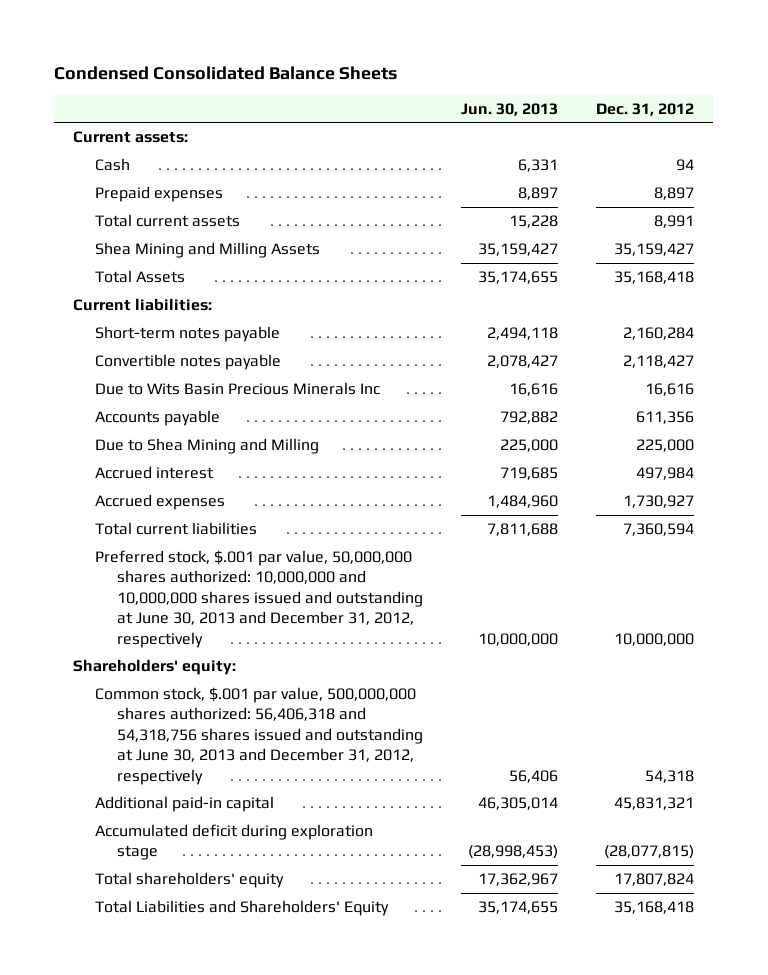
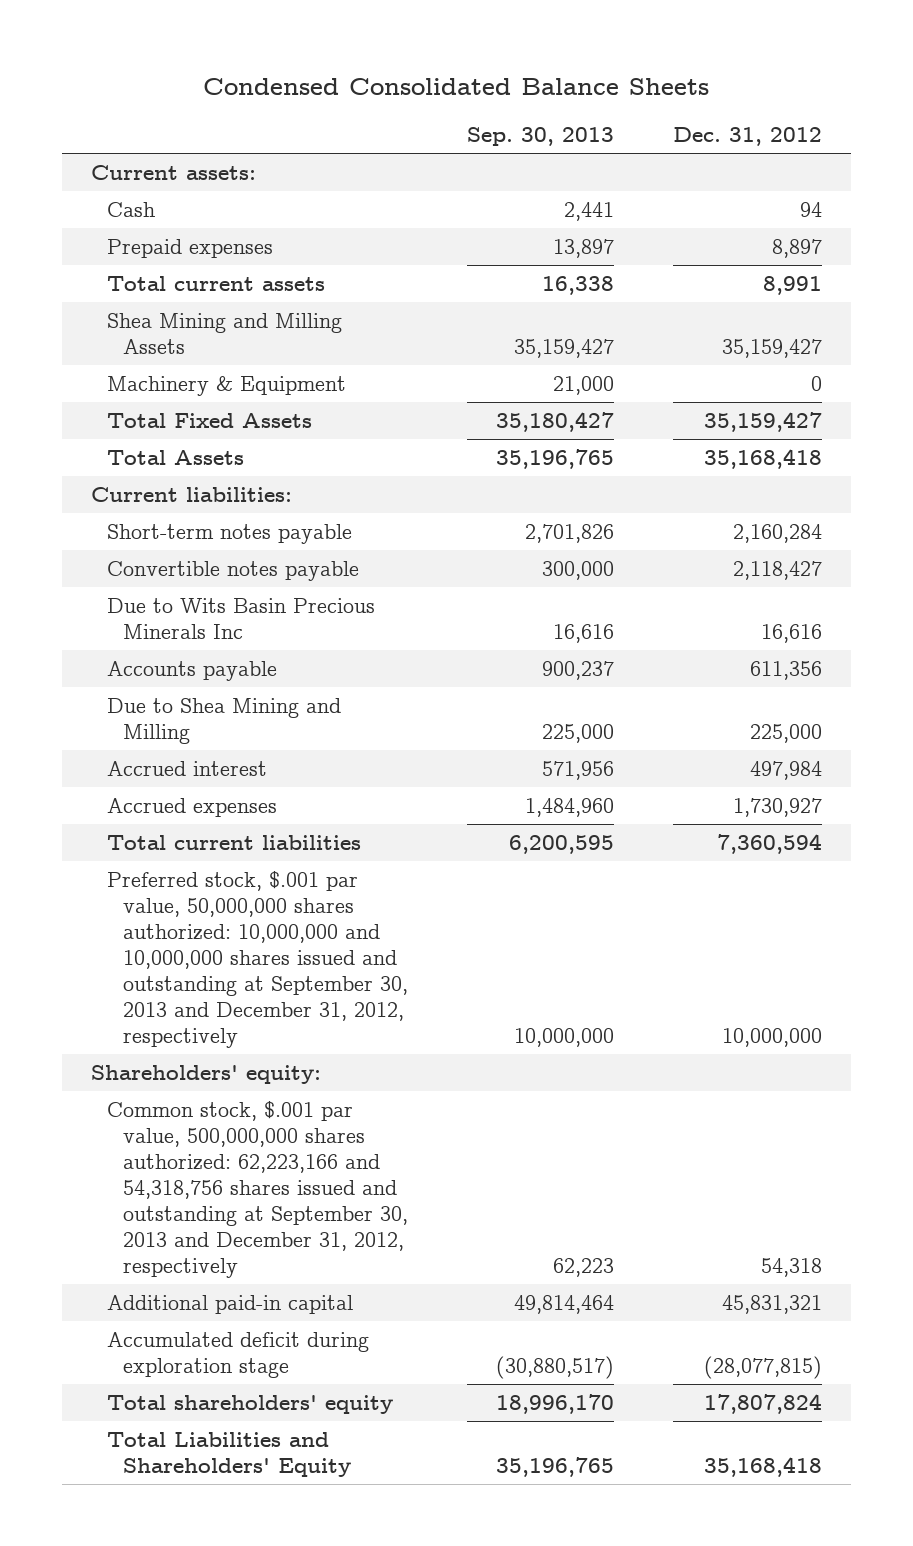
[461,102,559,116] Jun. 30, 2013 -> none
none -> [466,127,614,147] Sep. 30, 2013
none -> [107,375,347,396] Machinery & Equipment
none -> [107,412,313,428] Total Fixed Assets
[95,549,424,648] Preferred stock, $.001 par value, 50,000,000 shares authorized: 10,000,000 and 10,000,000 shares issued and outstanding at June 30, 2013 and December 31, 2012, respectively -> [107,870,409,1048] Preferred stock, $.001 par value, 50,000,000 shares authorized: 10,000,000 and 10,000,000 shares issued and outstanding at September 30, 2013 and December 31, 2012, respectively
[95,686,424,785] Common stock, $.001 par value, 500,000,000 shares authorized: 56,406,318 and 54,318,756 shares issued and outstanding at June 30, 2013 and December 31, 2012, respectively -> [107,1100,409,1278] Common stock, $.001 par value, 500,000,000 shares authorized: 62,223,166 and 54,318,756 shares issued and outstanding at September 30, 2013 and December 31, 2012, respectively

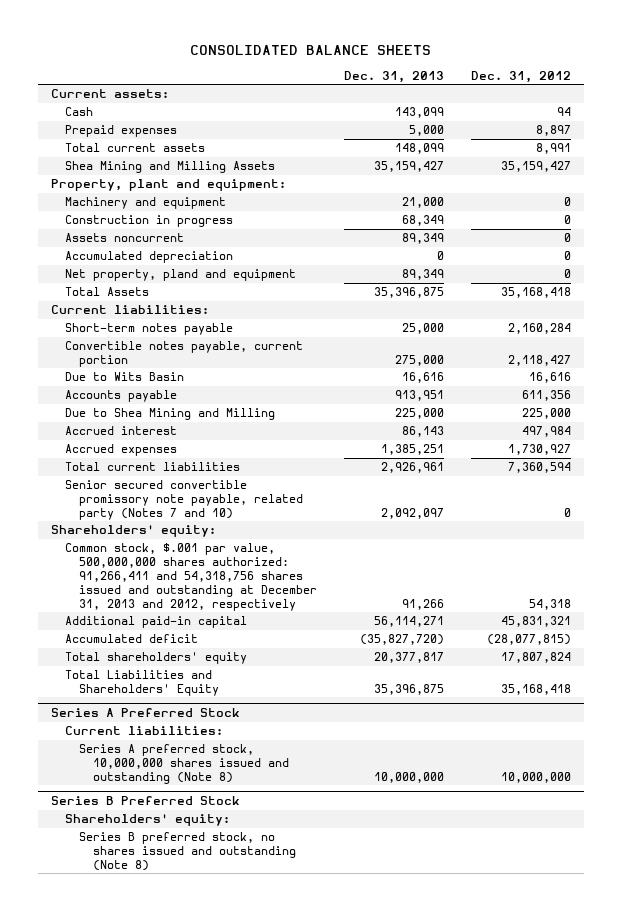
[203,78,710,96] Condensed Consolidated Balance Sheets -> [190,45,432,56] CONSOLIDATED BALANCE SHEETS
[466,127,614,147] Sep. 30, 2013 -> none
none -> [343,70,444,83] Dec. 31, 2013
none -> [51,179,287,192] Property, plant and equipment:
[107,375,347,396] Machinery & Equipment -> [65,197,227,210] Machinery and equipment
none -> [65,215,234,228] Construction in progress
[107,412,313,428] Total Fixed Assets -> [65,233,185,243] Assets noncurrent
[703,411,822,432] 35,159,427 -> [563,233,571,243] 0
none -> [65,251,234,264] Accumulated depreciation
none -> [65,269,297,282] Net property, pland and equipment
[107,560,360,581] Convertible notes payable -> [65,341,304,367] Convertible notes payable, current portion
[107,597,376,639] Due to Wits Basin Precious Minerals Inc -> [65,372,185,382] Due to Wits Basin
[107,870,409,1048] Preferred stock, $.001 par value, 50,000,000 shares authorized: 10,000,000 and 10,000,000 shares issued and outstanding at September 30, 2013 and December 31, 2012, respectively -> none
none -> [65,480,303,520] Senior secured convertible promissory note payable, related party (Notes 7 and 10)
[107,1100,409,1278] Common stock, $.001 par value, 500,000,000 shares authorized: 62,223,166 and 54,318,756 shares issued and outstanding at September 30, 2013 and December 31, 2012, respectively -> [65,543,317,611] Common stock, $.001 par value, 500,000,000 shares authorized: 91,266,411 and 54,318,756 shares issued and outstanding at December 31, 2013 and 2012, respectively
[107,1331,370,1378] Accumulated deficit during exploration stage -> [65,634,199,644] Accumulated deficit
none -> [51,708,241,718] Series A Preferred Stock
none -> [65,726,224,736] Current liabilities:
none -> [78,744,289,784] Series A preferred stock, 10,000,000 shares issued and outstanding (Note 8)
none -> [51,796,241,806] Series B Preferred Stock
none -> [65,814,231,827] Shareholders' equity:
none -> [78,832,296,871] Series B preferred stock, no shares issued and outstanding (Note 8)

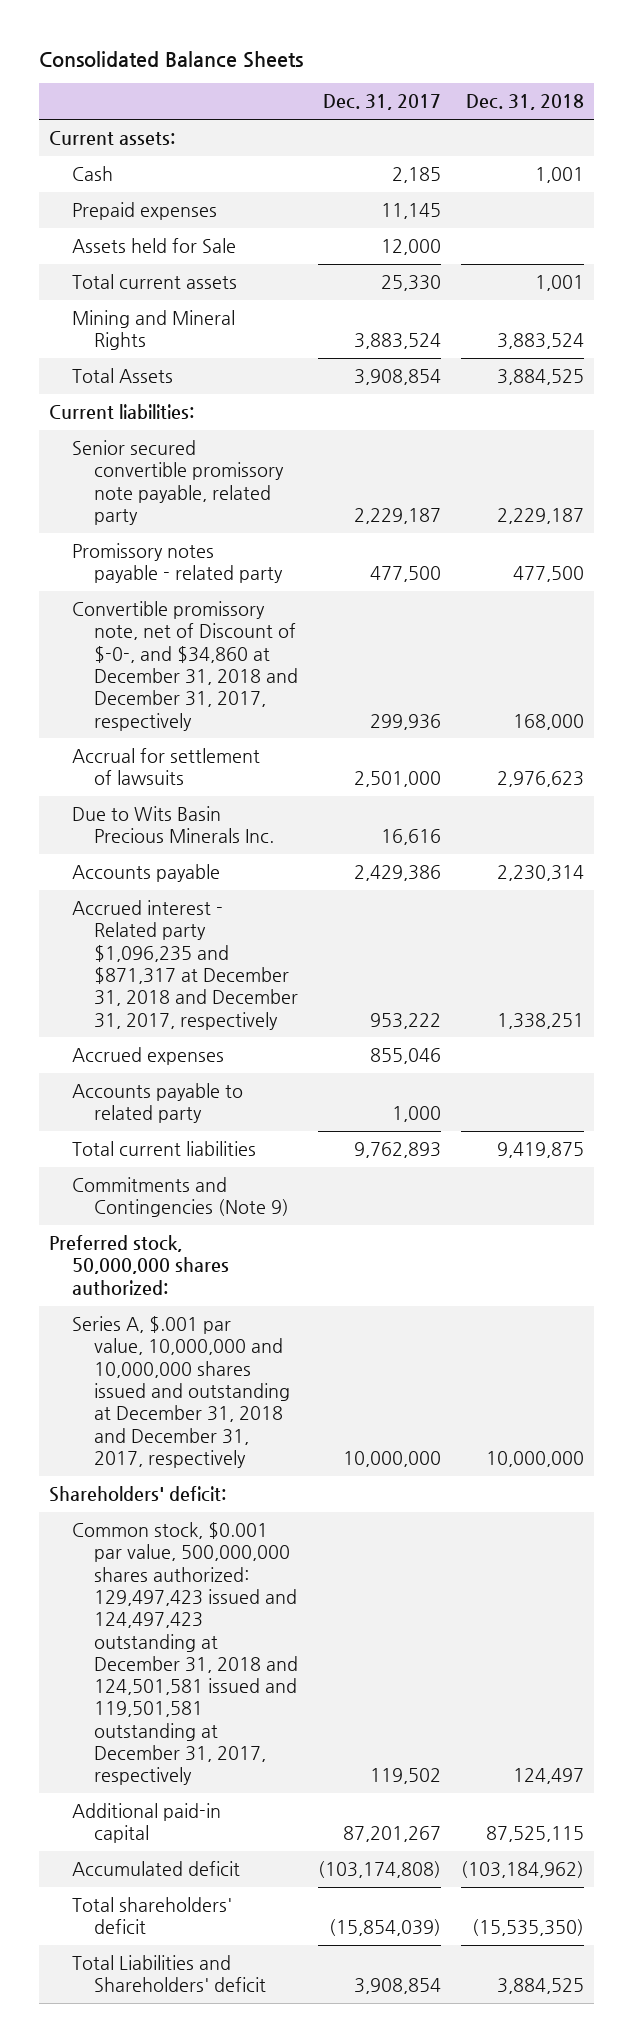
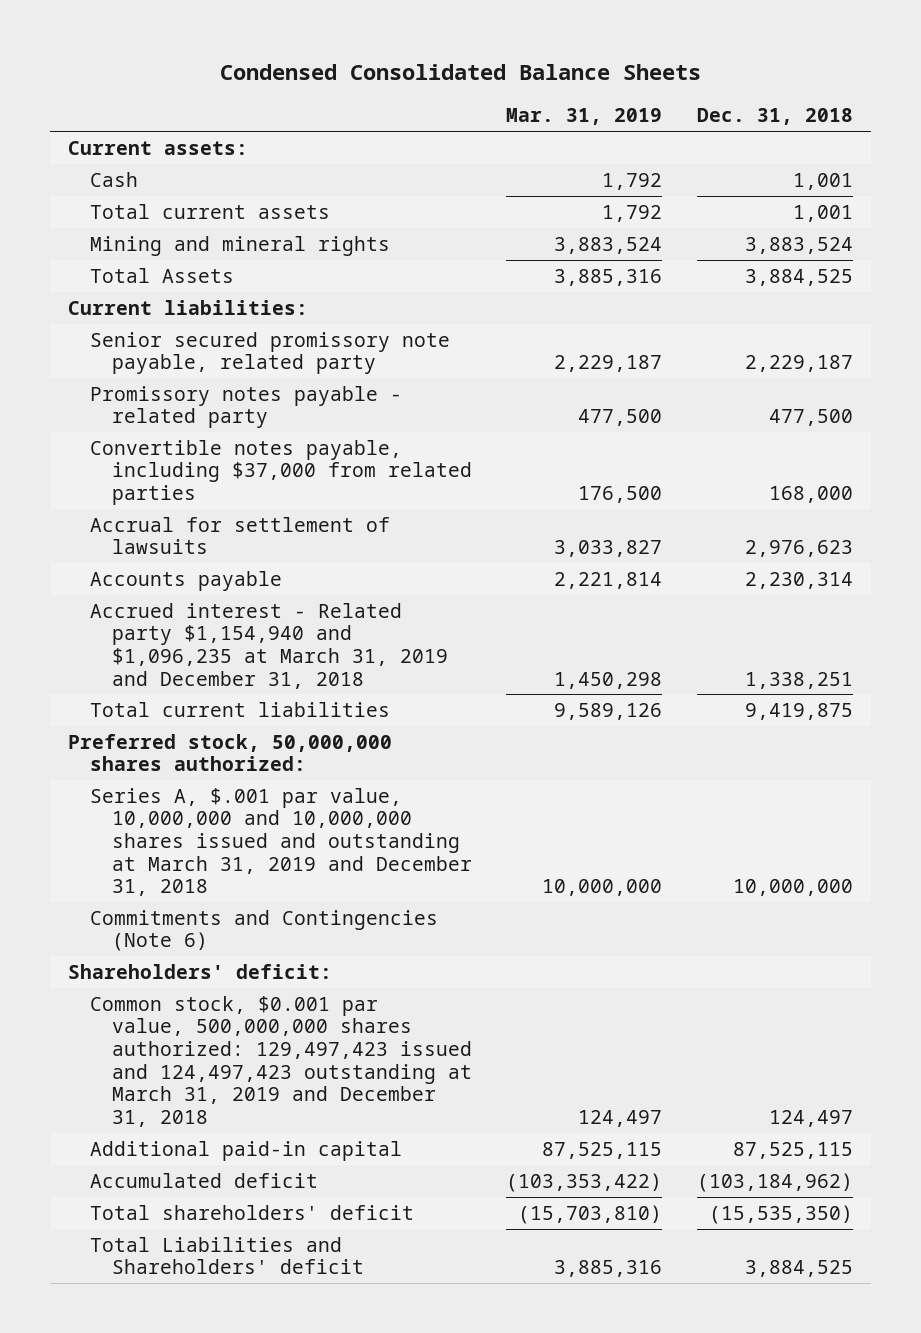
[38,50,303,68] Consolidated Balance Sheets -> [219,64,701,81] Condensed Consolidated Balance Sheets
[323,94,442,111] Dec. 31, 2017 -> none
none -> [506,108,663,126] Mar. 31, 2019
[71,202,217,221] Prepaid expenses -> none
[71,238,236,254] Assets held for Sale -> none
[71,310,235,351] Mining and Mineral Rights -> [89,235,390,256] Mining and mineral rights
[71,440,285,525] Senior secured convertible promissory note payable, related party -> [89,331,450,375] Senior secured promissory note payable, related party
[71,601,299,731] Convertible promissory note, net of Discount of $-0-, and $34,860 at December 31, 2018 and December 31, 2017, respectively -> [89,439,472,505] Convertible notes payable, including $37,000 from related parties
[71,806,275,844] Due to Wits Basin Precious Minerals Inc. -> none
[71,1047,224,1066] Accrued expenses -> none
[71,1083,243,1124] Accounts payable to related party -> none
[71,900,299,1030] Accrued interest - Related party $1,096,235 and $871,317 at December 31, 2018 and December 31, 2017, respectively -> [89,602,448,689] Accrued interest - Related party $1,154,940 and $1,096,235 at March 31, 2019 and December 31, 2018
[71,1177,290,1218] Commitments and Contingencies (Note 9) -> none
[71,1316,291,1468] Series A, $.001 par value, 10,000,000 and 10,000,000 shares issued and outstanding at December 31, 2018 and December 31, 2017, respectively -> [89,787,472,897] Series A, $.001 par value, 10,000,000 and 10,000,000 shares issued and outstanding at March 31, 2019 and December 31, 2018
none -> [89,909,438,952] Commitments and Contingencies (Note 6)
[71,1522,299,1786] Common stock, $0.001 par value, 500,000,000 shares authorized: 129,497,423 issued and 124,497,423 outstanding at December 31, 2018 and 124,501,581 issued and 119,501,581 outstanding at December 31, 2017, respectively -> [89,995,472,1127] Common stock, $0.001 par value, 500,000,000 shares authorized: 129,497,423 issued and 124,497,423 outstanding at March 31, 2019 and December 31, 2018

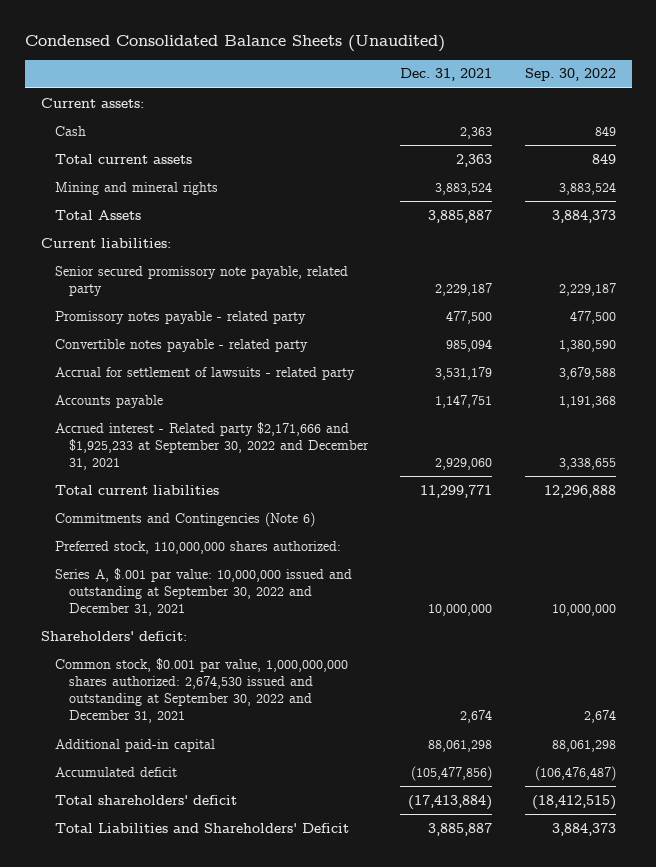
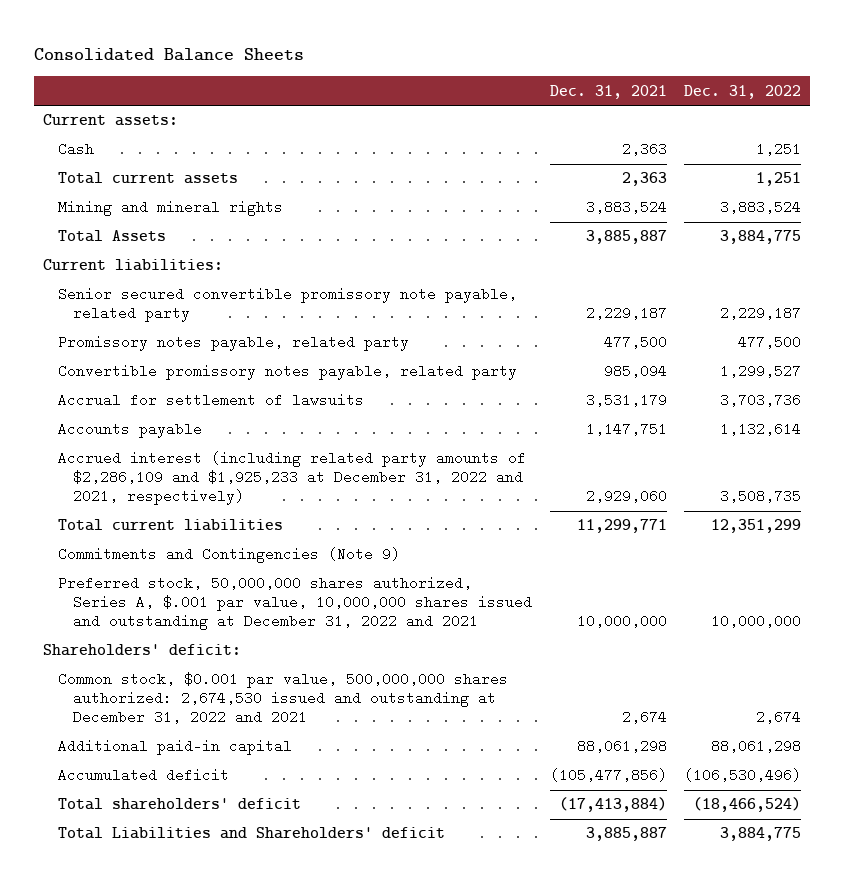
[24,34,445,52] Condensed Consolidated Balance Sheets (Unaudited) -> [34,47,305,61] Consolidated Balance Sheets
[524,68,616,82] Sep. 30, 2022 -> none
none -> [683,84,801,99] Dec. 31, 2022
[54,265,348,296] Senior secured promissory note payable, related party -> [58,287,518,323] Senior secured convertible promissory note payable, related party
[54,310,306,324] Promissory notes payable - related party -> [58,335,410,352] Promissory notes payable, related party
[54,338,308,352] Convertible notes payable - related party -> [58,364,518,381] Convertible promissory notes payable, related party
[54,366,355,380] Accrual for settlement of lawsuits - related party -> [58,393,365,408] Accrual for settlement of lawsuits
[54,421,370,471] Accrued interest - Related party $2,171,666 and $1,925,233 at September 30, 2022 and December 31, 2021 -> [58,451,527,506] Accrued interest (including related party amounts of $2,286,109 and $1,925,233 at December 31, 2022 and 2021, respectively)
[54,540,341,554] Preferred stock, 110,000,000 shares authorized: -> none
[54,511,315,527] Commitments and Contingencies (Note 6) -> [58,547,401,564] Commitments and Contingencies (Note 9)
[54,567,352,617] Series A, $.001 par value: 10,000,000 issued and outstanding at September 30, 2022 and December 31, 2021 -> [58,576,533,631] Preferred stock, 50,000,000 shares authorized, Series A, $.001 par value, 10,000,000 shares issued and outstanding at December 31, 2022 and 2021
[54,657,348,724] Common stock, $0.001 par value, 1,000,000,000 shares authorized: 2,674,530 issued and outstanding at September 30, 2022 and December 31, 2021 -> [58,672,509,725] Common stock, $0.001 par value, 500,000,000 shares authorized: 2,674,530 issued and outstanding at December 31, 2022 and 2021
[54,822,349,833] Total Liabilities and Shareholders' Deficit -> [58,827,446,840] Total Liabilities and Shareholders' deficit

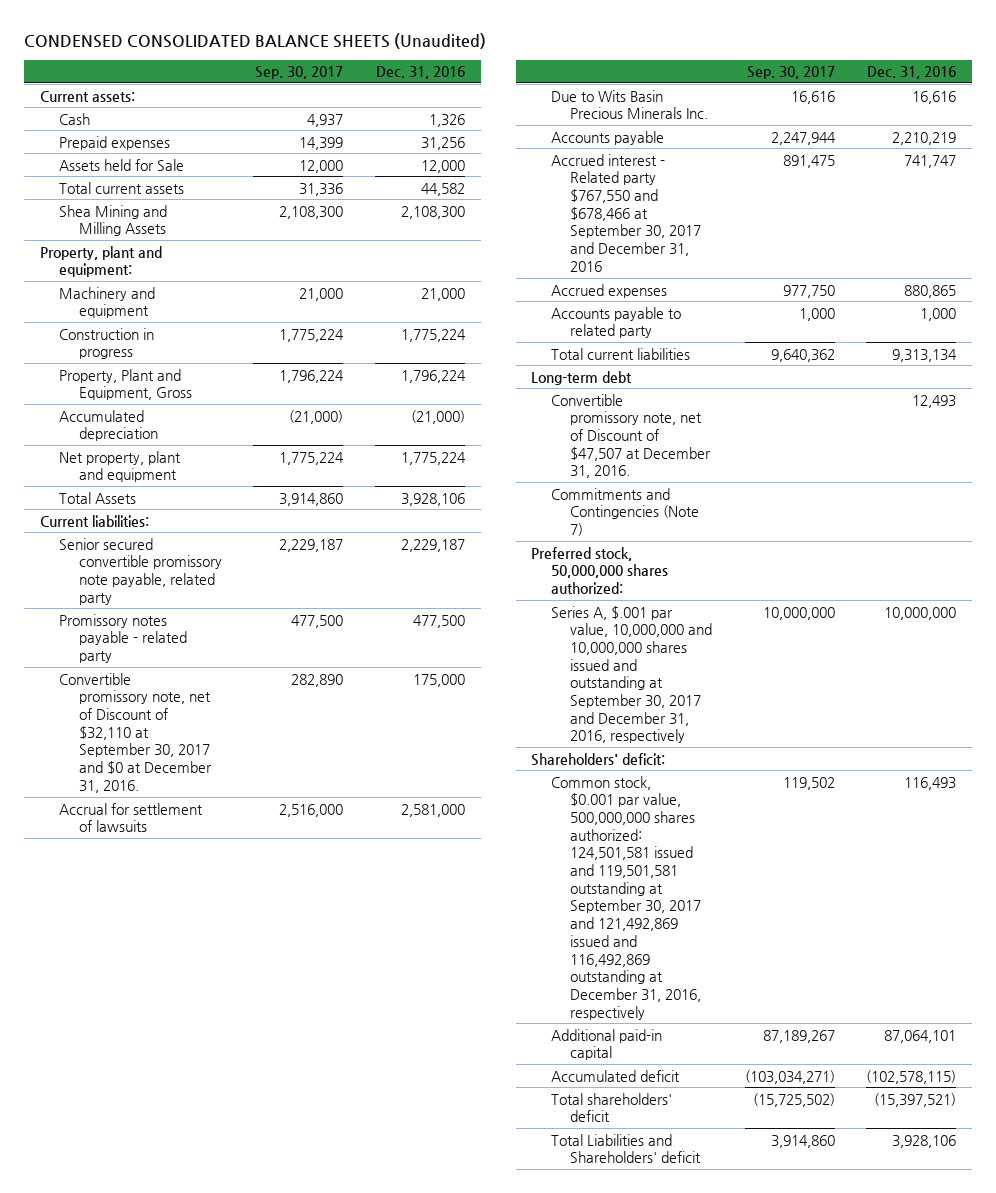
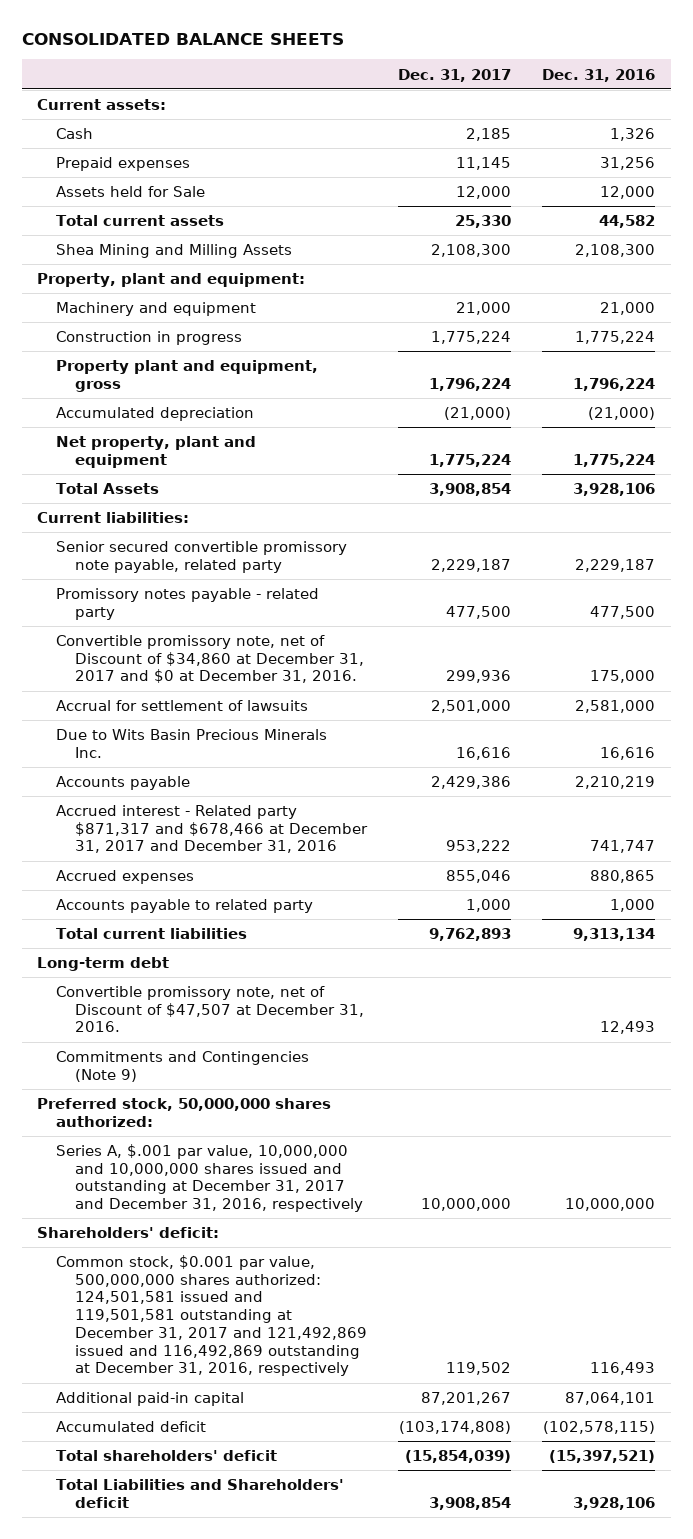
[24,32,487,49] CONDENSED CONSOLIDATED BALANCE SHEETS (Unaudited) -> [21,32,344,45] CONSOLIDATED BALANCE SHEETS
[255,66,344,80] Sep. 30, 2017 -> none
none -> [398,68,512,82] Dec. 31, 2017
[59,368,192,401] Property, Plant and Equipment, Gross -> [56,360,319,392] Property plant and equipment, gross
[59,672,212,793] Convertible promissory note, net of Discount of $32,110 at September 30, 2017 and $0 at December 31, 2016. -> [56,635,364,684] Convertible promissory note, net of Discount of $34,860 at December 31, 2017 and $0 at December 31, 2016.
[550,153,702,272] Accrued interest - Related party $767,550 and $678,466 at September 30, 2017 and December 31, 2016 -> [56,805,368,854] Accrued interest - Related party $871,317 and $678,466 at December 31, 2017 and December 31, 2016
[550,487,700,536] Commitments and Contingencies (Note 7) -> [56,1051,310,1082] Commitments and Contingencies (Note 9)
[550,605,713,744] Series A, $.001 par value, 10,000,000 and 10,000,000 shares issued and outstanding at September 30, 2017 and December 31, 2016, respectively -> [56,1144,363,1213] Series A, $.001 par value, 10,000,000 and 10,000,000 shares issued and outstanding at December 31, 2017 and December 31, 2016, respectively
[550,775,702,1020] Common stock, $0.001 par value, 500,000,000 shares authorized: 124,501,581 issued and 119,501,581 outstanding at September 30, 2017 and 121,492,869 issued and 116,492,869 outstanding at December 31, 2016, respectively -> [56,1255,367,1377] Common stock, $0.001 par value, 500,000,000 shares authorized: 124,501,581 issued and 119,501,581 outstanding at December 31, 2017 and 121,492,869 issued and 116,492,869 outstanding at December 31, 2016, respectively

